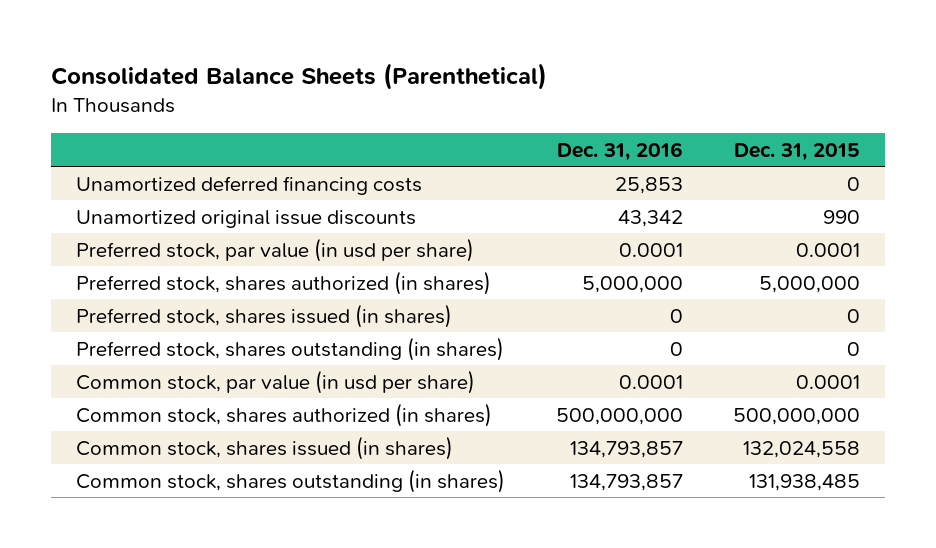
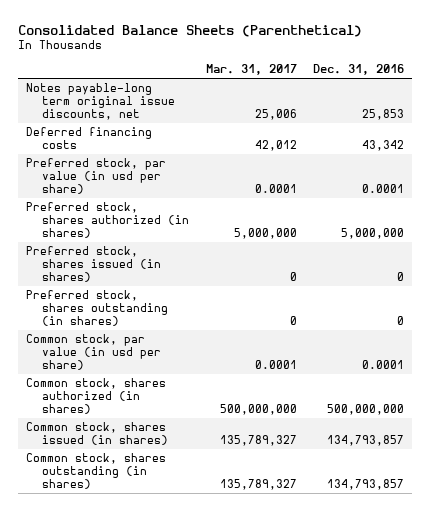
[733,142,860,161] Dec. 31, 2015 -> none
none -> [205,64,297,76] Mar. 31, 2017
[76,175,423,195] Unamortized deferred financing costs -> [25,83,176,120] Notes payable-long term original issue discounts, net
[76,209,417,228] Unamortized original issue discounts -> [25,127,152,149] Deferred financing costs

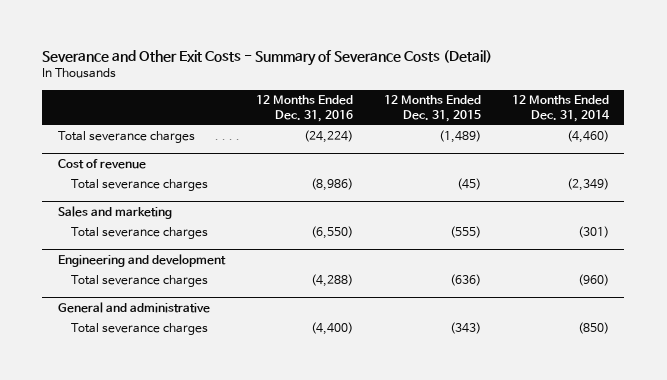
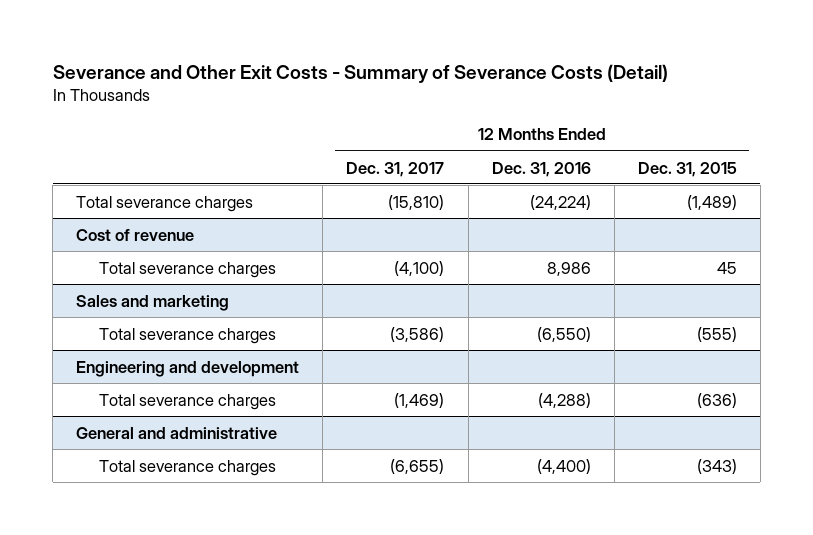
[511,94,610,123] 12 Months Ended Dec. 31, 2014 -> none
none -> [346,161,445,177] Dec. 31, 2017
[310,178,353,192] (8,986) -> [546,261,591,276] 8,986
[456,178,481,191] (45) -> [716,261,737,274] 45

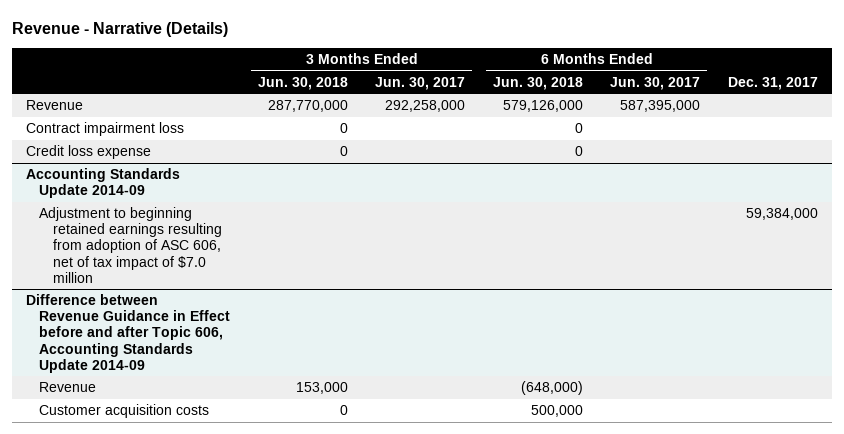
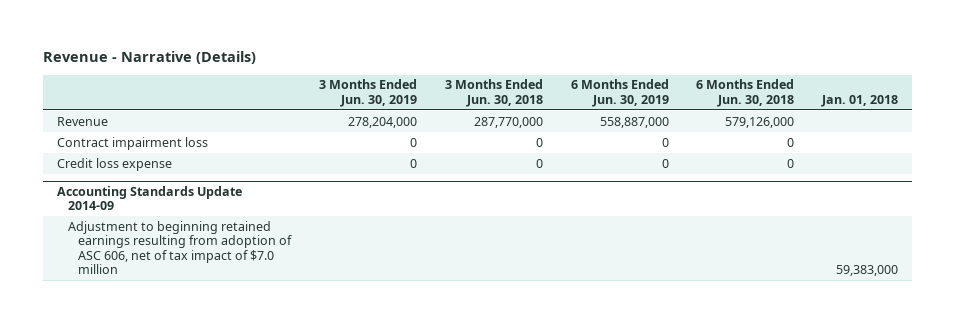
[375,76,466,90] Jun. 30, 2017 -> none
[610,76,701,90] Jun. 30, 2017 -> none
[727,76,818,90] Dec. 31, 2017 -> none
none -> [319,79,418,107] 3 Months Ended Jun. 30, 2019
none -> [570,79,669,107] 6 Months Ended Jun. 30, 2019
none -> [821,94,899,107] Jan. 01, 2018
[25,294,231,373] Difference between Revenue Guidance in Effect before and after Topic 606, Accounting Standards Update 2014-09 -> none
[39,382,97,393] Revenue -> none
[39,404,210,419] Customer acquisition costs -> none

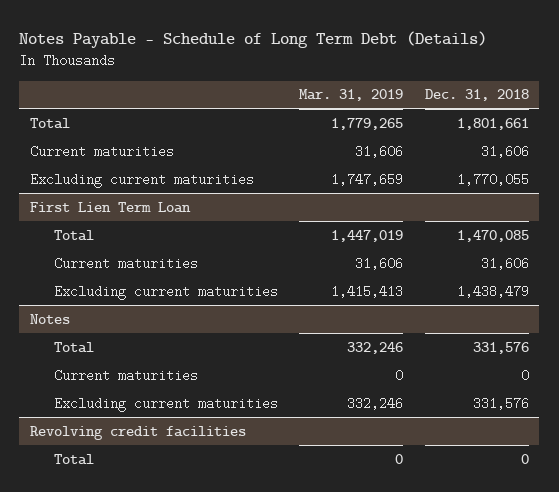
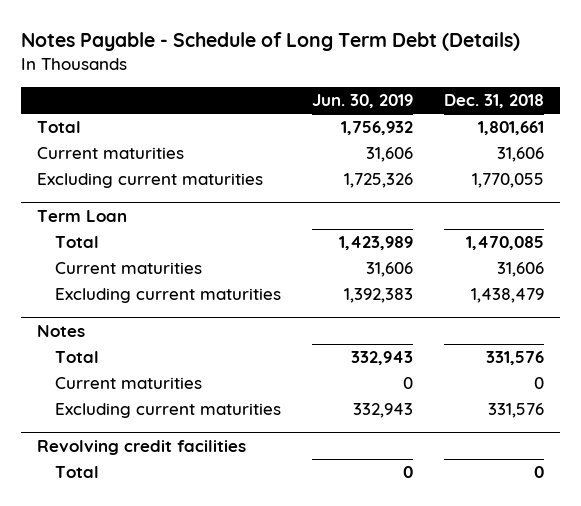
[299,89,404,102] Mar. 31, 2019 -> none
none -> [311,94,413,109] Jun. 30, 2019
[29,201,191,213] First Lien Term Loan -> [36,209,127,222] Term Loan

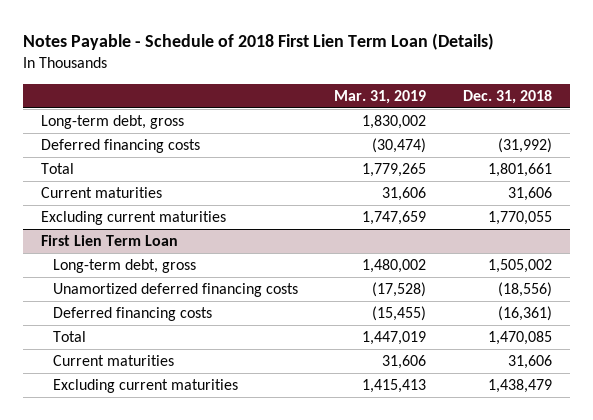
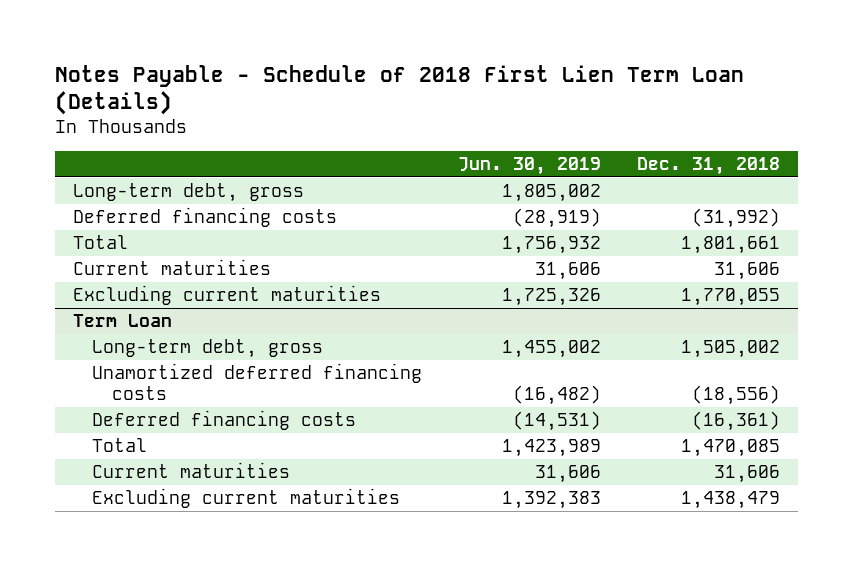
[334,89,427,104] Mar. 31, 2019 -> none
none -> [458,156,602,175] Jun. 30, 2019
[41,234,179,246] First Lien Term Loan -> [72,314,172,328] Term Loan

